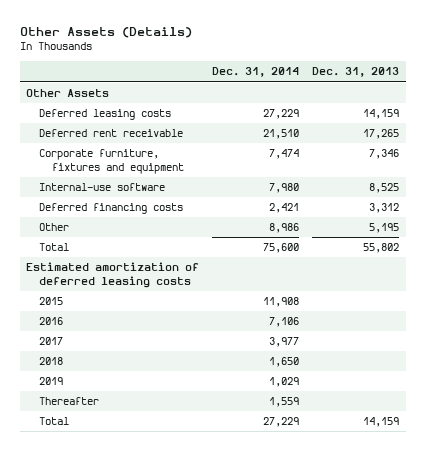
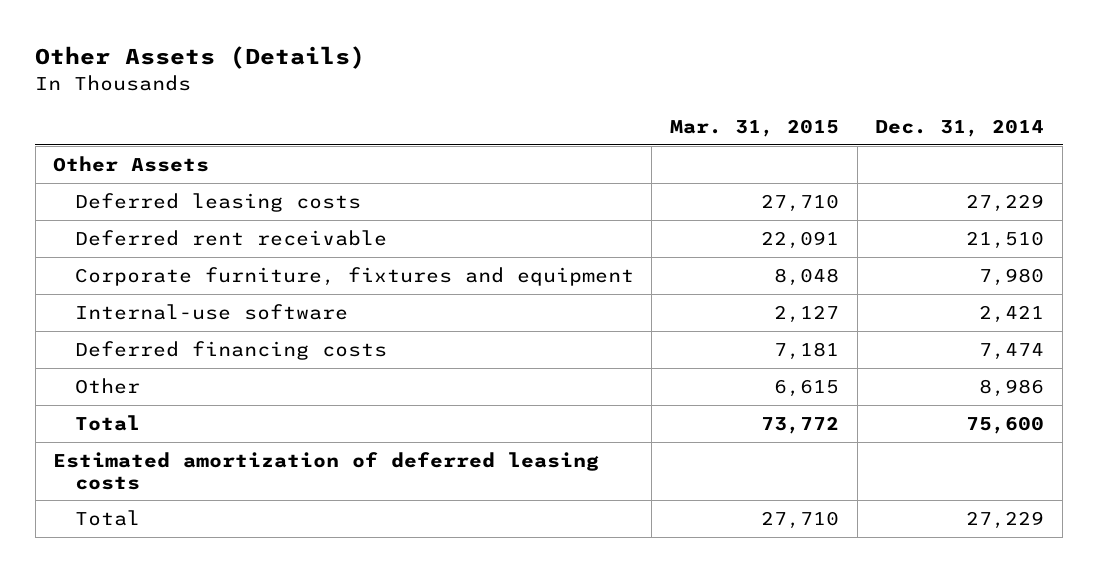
[312,67,400,78] Dec. 31, 2013 -> none
none -> [670,119,840,138] Mar. 31, 2015
[269,149,300,160] 7,474 -> [979,267,1045,286] 7,980
[269,183,300,194] 7,980 -> [979,304,1045,323] 2,421
[269,203,300,214] 2,421 -> [979,342,1045,360] 7,474
[38,297,63,306] 2015 -> none
[38,317,63,326] 2016 -> none
[38,337,63,346] 2017 -> none
[38,357,63,366] 2018 -> none
[38,377,63,386] 2019 -> none
[38,397,99,406] Thereafter -> none

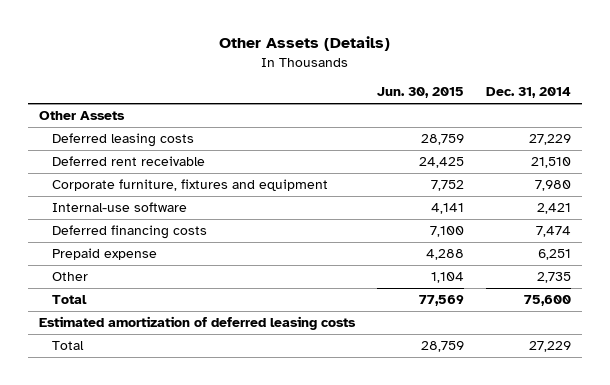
[670,119,840,138] Mar. 31, 2015 -> none
none -> [377,87,465,99] Jun. 30, 2015
none -> [51,248,157,261] Prepaid expense
[979,378,1045,397] 8,986 -> [537,272,572,284] 2,735

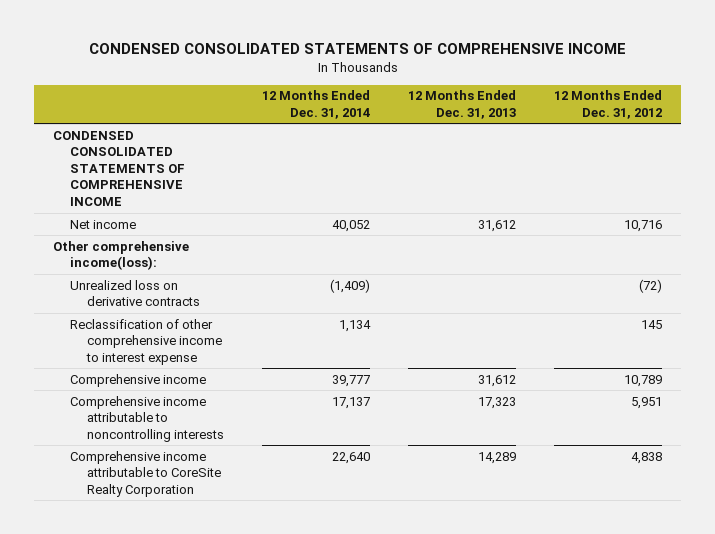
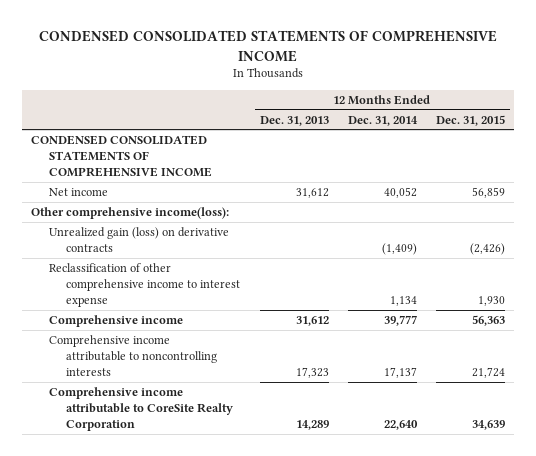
[554,90,663,119] 12 Months Ended Dec. 31, 2012 -> none
none -> [435,114,505,126] Dec. 31, 2015
[70,279,201,307] Unrealized loss on derivative contracts -> [48,226,229,253] Unrealized gain (loss) on derivative contracts

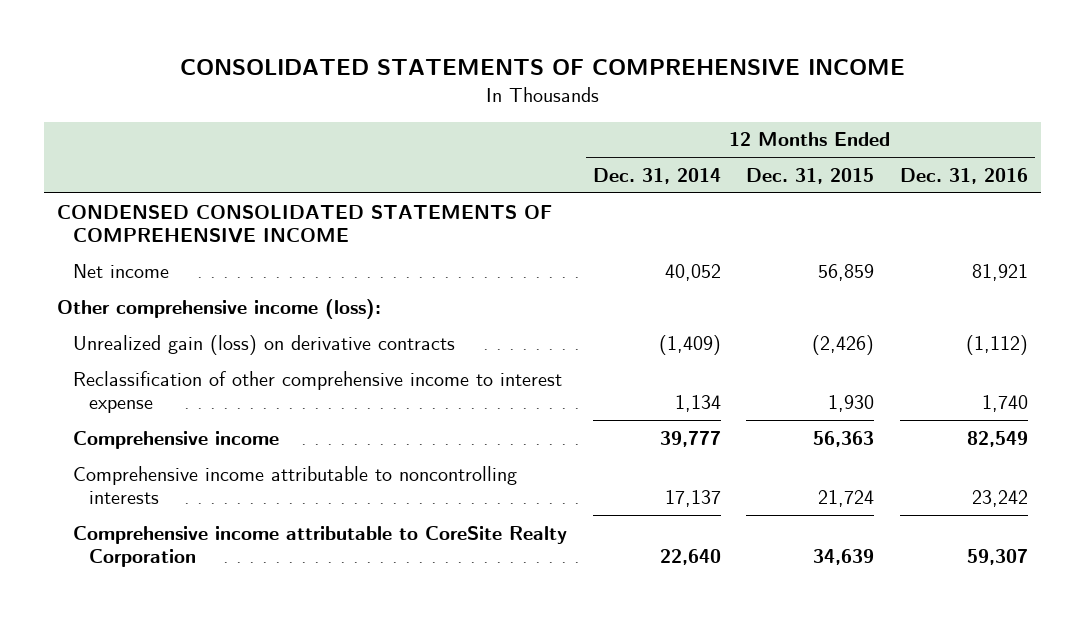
[39,30,498,62] CONDENSED CONSOLIDATED STATEMENTS OF COMPREHENSIVE INCOME -> [179,58,905,75] CONSOLIDATED STATEMENTS OF COMPREHENSIVE INCOME
[259,115,329,126] Dec. 31, 2013 -> none
none -> [900,167,1029,184] Dec. 31, 2016
[31,206,230,219] Other comprehensive income(loss): -> [56,298,381,319] Other comprehensive income (loss):

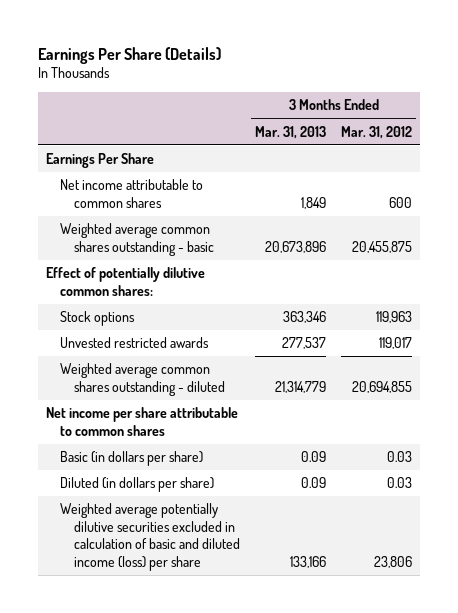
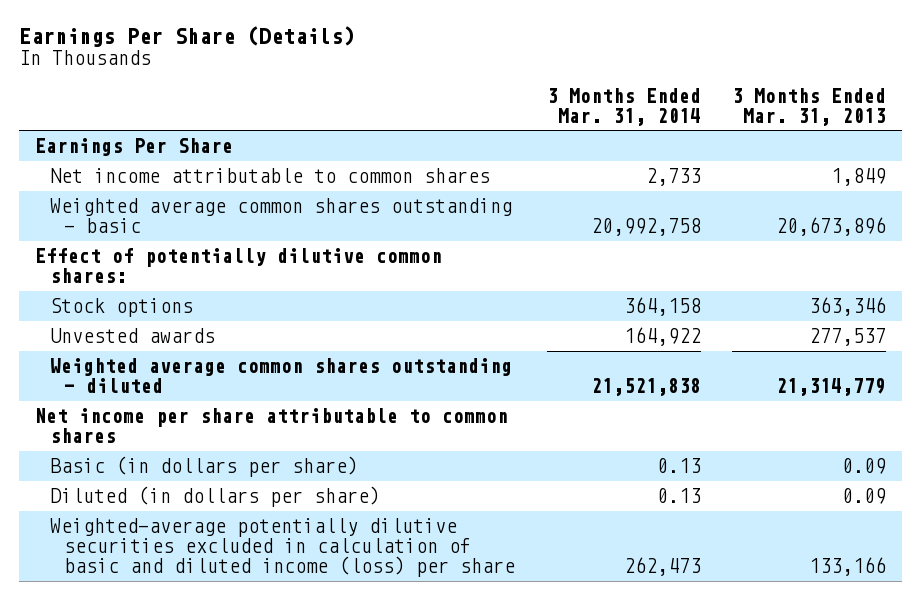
[341,125,413,139] Mar. 31, 2012 -> none
none -> [546,87,701,126] 3 Months Ended Mar. 31, 2014
[59,337,209,349] Unvested restricted awards -> [49,328,215,344] Unvested awards
[59,503,240,572] Weighted average potentially dilutive securities excluded in calculation of basic and diluted income (loss) per share -> [49,518,516,578] Weighted-average potentially dilutive securities excluded in calculation of basic and diluted income (loss) per share

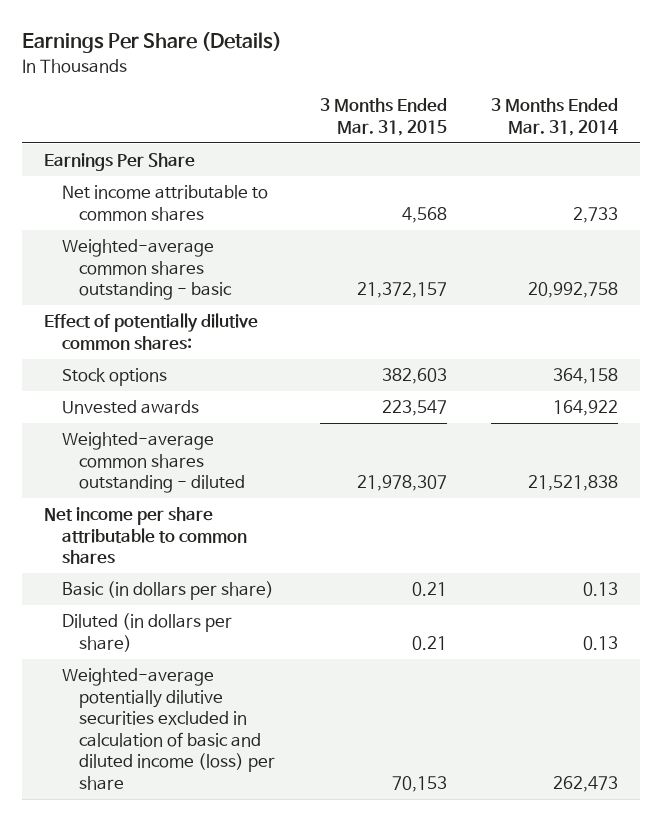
[732,87,887,126] 3 Months Ended Mar. 31, 2013 -> none
none -> [319,98,447,136] 3 Months Ended Mar. 31, 2015
[49,198,512,234] Weighted average common shares outstanding - basic -> [61,239,233,301] Weighted-average common shares outstanding - basic
[49,358,512,394] Weighted average common shares outstanding - diluted -> [61,432,246,494] Weighted-average common shares outstanding - diluted

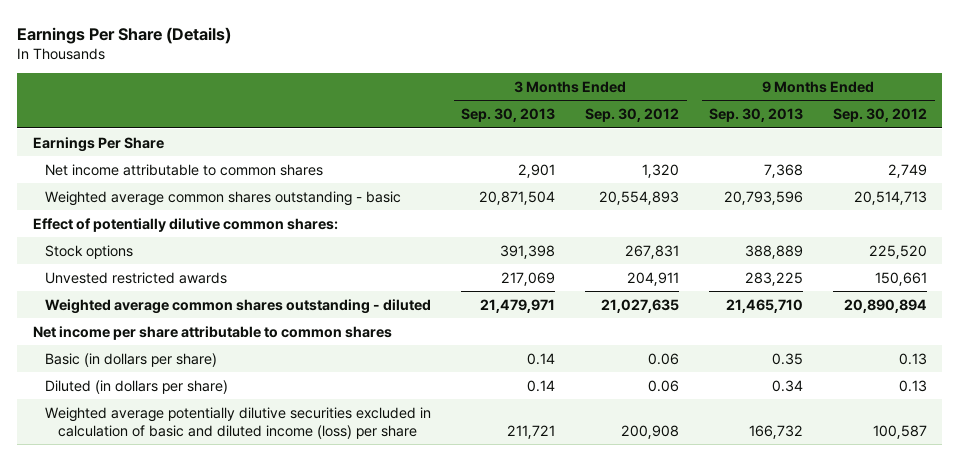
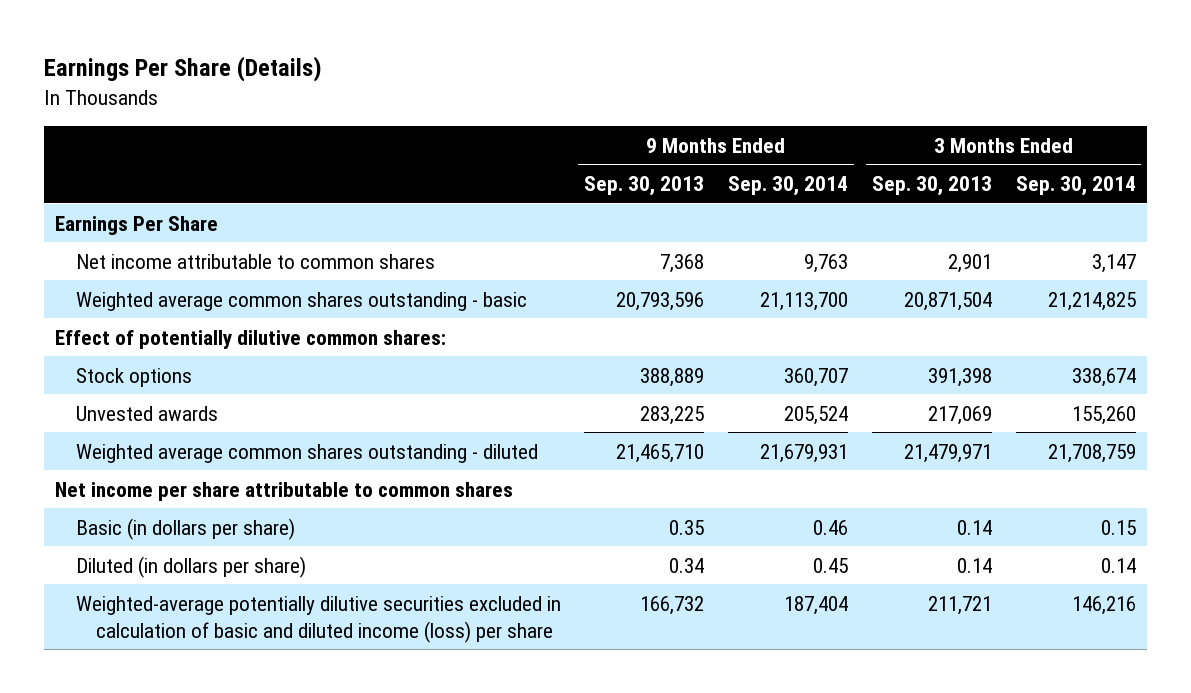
[585,108,680,123] Sep. 30, 2012 -> none
[833,108,928,123] Sep. 30, 2012 -> none
none -> [728,175,849,196] Sep. 30, 2014
none -> [1015,175,1136,196] Sep. 30, 2014
[45,271,228,284] Unvested restricted awards -> [75,405,218,421] Unvested awards
[45,406,432,439] Weighted average potentially dilutive securities excluded in calculation of basic and diluted income (loss) per share -> [75,595,561,643] Weighted-average potentially dilutive securities excluded in calculation of basic and diluted income (loss) per share

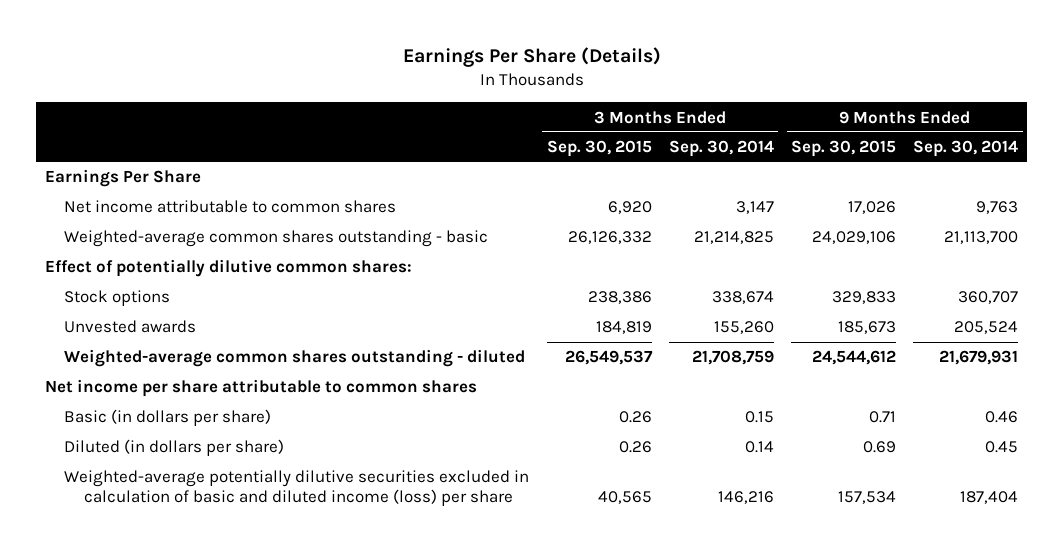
[584,175,705,196] Sep. 30, 2013 -> none
[871,175,992,196] Sep. 30, 2013 -> none
none -> [546,140,652,158] Sep. 30, 2015
none -> [791,140,897,158] Sep. 30, 2015
[75,291,527,311] Weighted average common shares outstanding - basic -> [64,230,489,248] Weighted-average common shares outstanding - basic
[75,443,538,463] Weighted average common shares outstanding - diluted -> [64,349,526,368] Weighted-average common shares outstanding - diluted

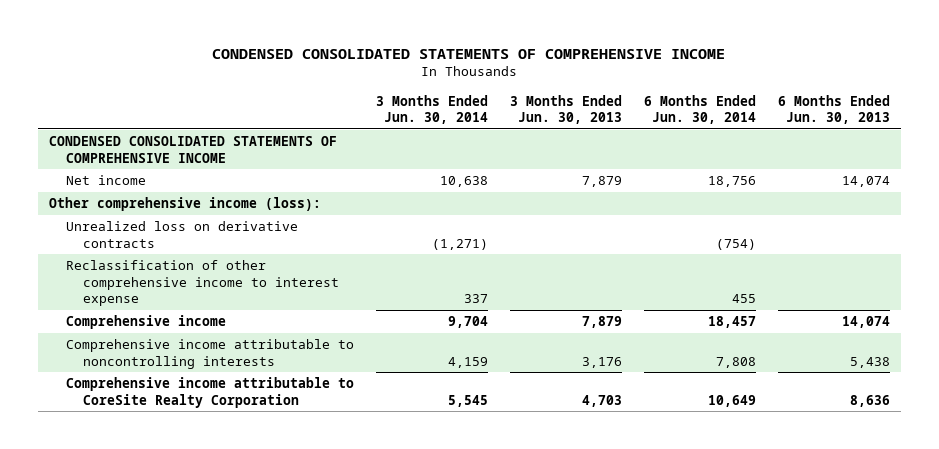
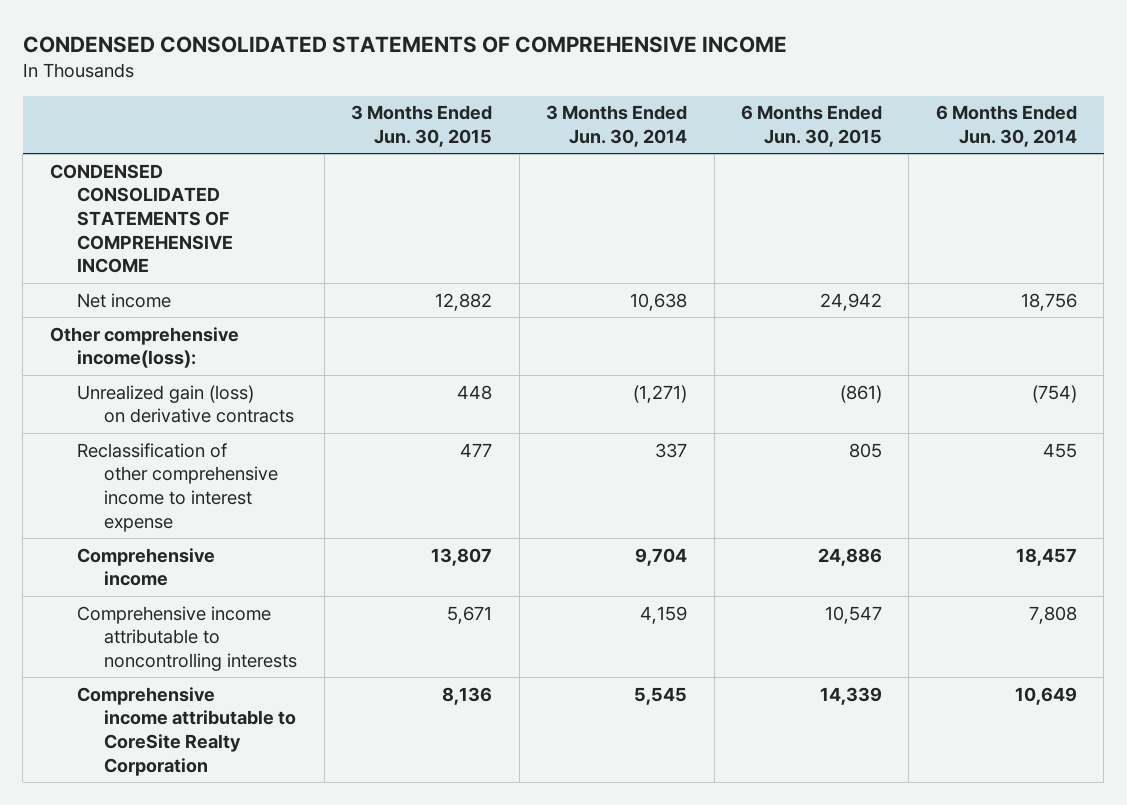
[509,94,622,125] 3 Months Ended Jun. 30, 2013 -> none
[777,94,890,125] 6 Months Ended Jun. 30, 2013 -> none
none -> [351,105,493,148] 3 Months Ended Jun. 30, 2015
none -> [741,105,883,148] 6 Months Ended Jun. 30, 2015
[49,197,322,212] Other comprehensive income (loss): -> [49,326,239,369] Other comprehensive income(loss):
[66,221,299,248] Unrealized loss on derivative contracts -> [77,384,295,424] Unrealized gain (loss) on derivative contracts

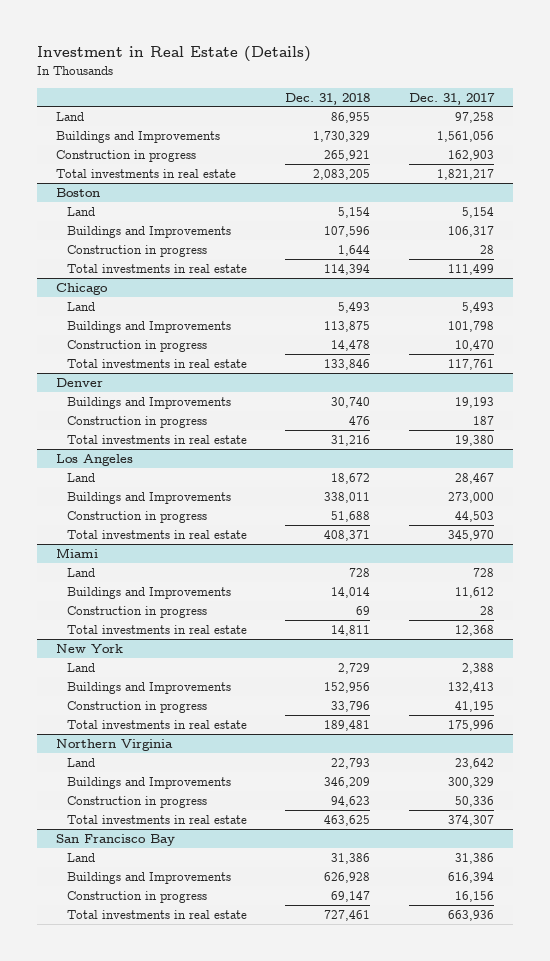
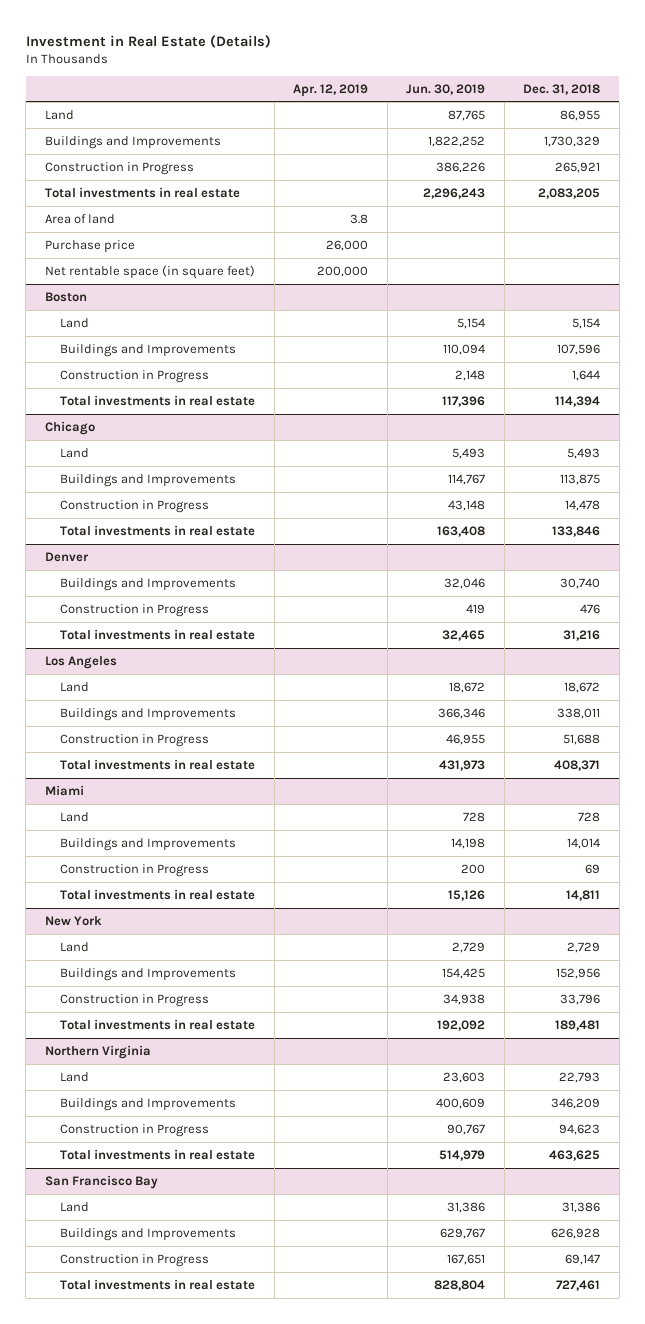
[408,92,495,105] Dec. 31, 2017 -> none
none -> [293,83,369,97] Apr. 12, 2019
none -> [406,83,486,95] Jun. 30, 2019
[56,149,197,162] Construction in progress -> [44,161,194,175] Construction in Progress
none -> [44,213,115,224] Area of land
none -> [44,239,135,253] Purchase price
none -> [44,264,255,279] Net rentable space (in square feet)
[67,244,208,257] Construction in progress -> [60,369,210,383] Construction in Progress
[67,339,208,352] Construction in progress -> [60,499,210,513] Construction in Progress
[67,415,208,428] Construction in progress -> [60,603,210,617] Construction in Progress
[67,510,208,523] Construction in progress -> [60,733,210,747] Construction in Progress
[67,605,208,618] Construction in progress -> [60,863,210,877] Construction in Progress
[67,700,208,713] Construction in progress -> [60,993,210,1007] Construction in Progress
[67,795,208,808] Construction in progress -> [60,1123,210,1137] Construction in Progress
[67,890,208,903] Construction in progress -> [60,1253,210,1267] Construction in Progress

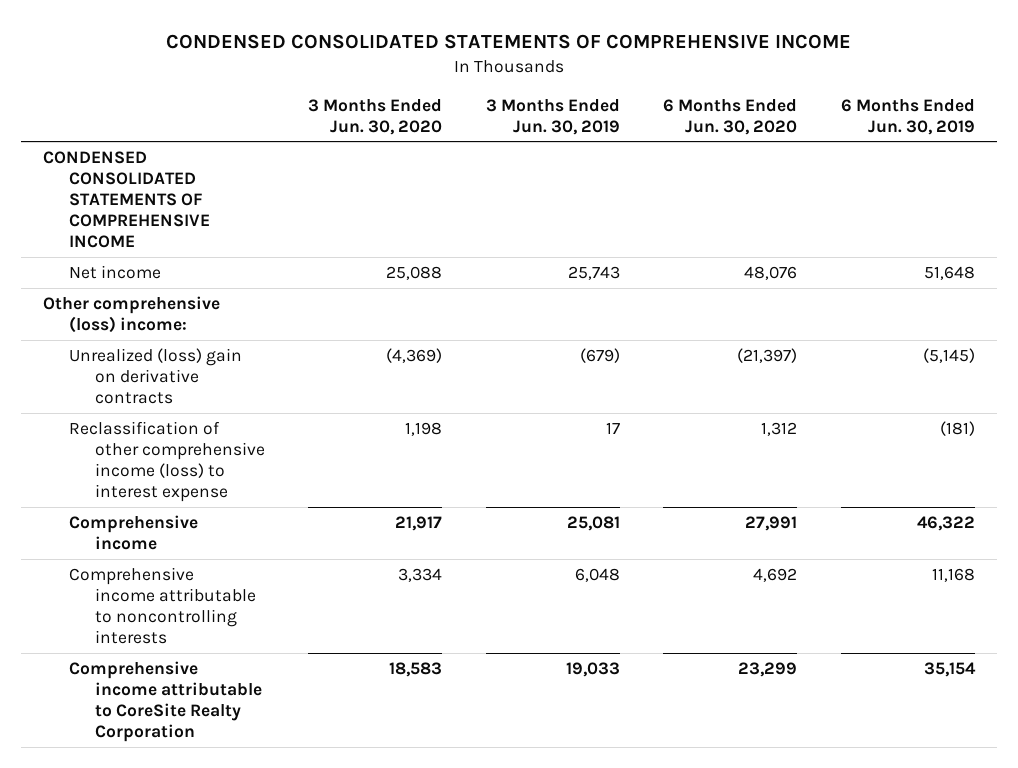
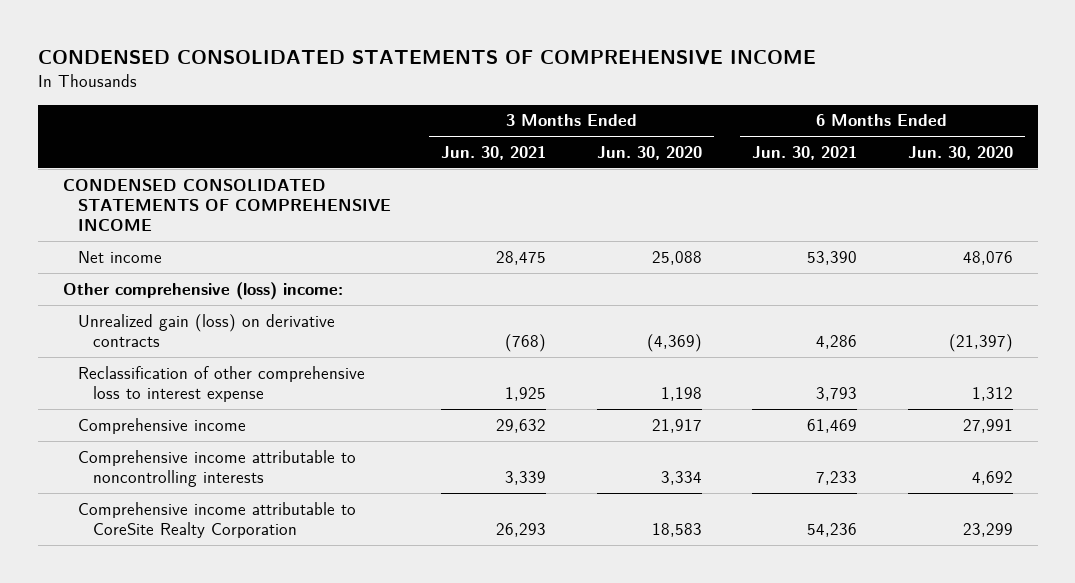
[485,98,620,135] 3 Months Ended Jun. 30, 2019 -> none
[840,98,975,135] 6 Months Ended Jun. 30, 2019 -> none
none -> [441,146,547,161] Jun. 30, 2021
none -> [752,146,858,161] Jun. 30, 2021
[68,347,242,404] Unrealized (loss) gain on derivative contracts -> [78,313,336,347] Unrealized gain (loss) on derivative contracts
[68,420,265,502] Reclassification of other comprehensive income (loss) to interest expense -> [78,365,366,402] Reclassification of other comprehensive loss to interest expense

